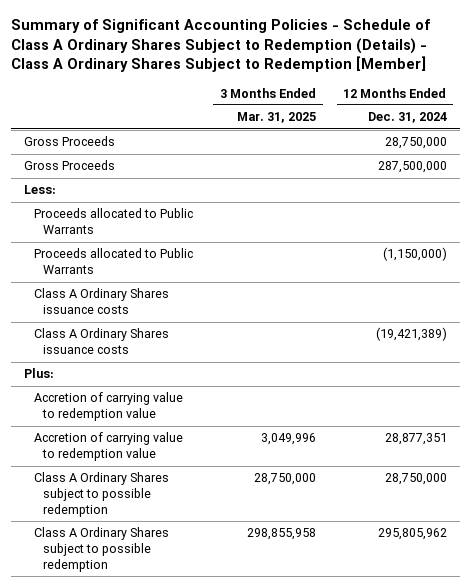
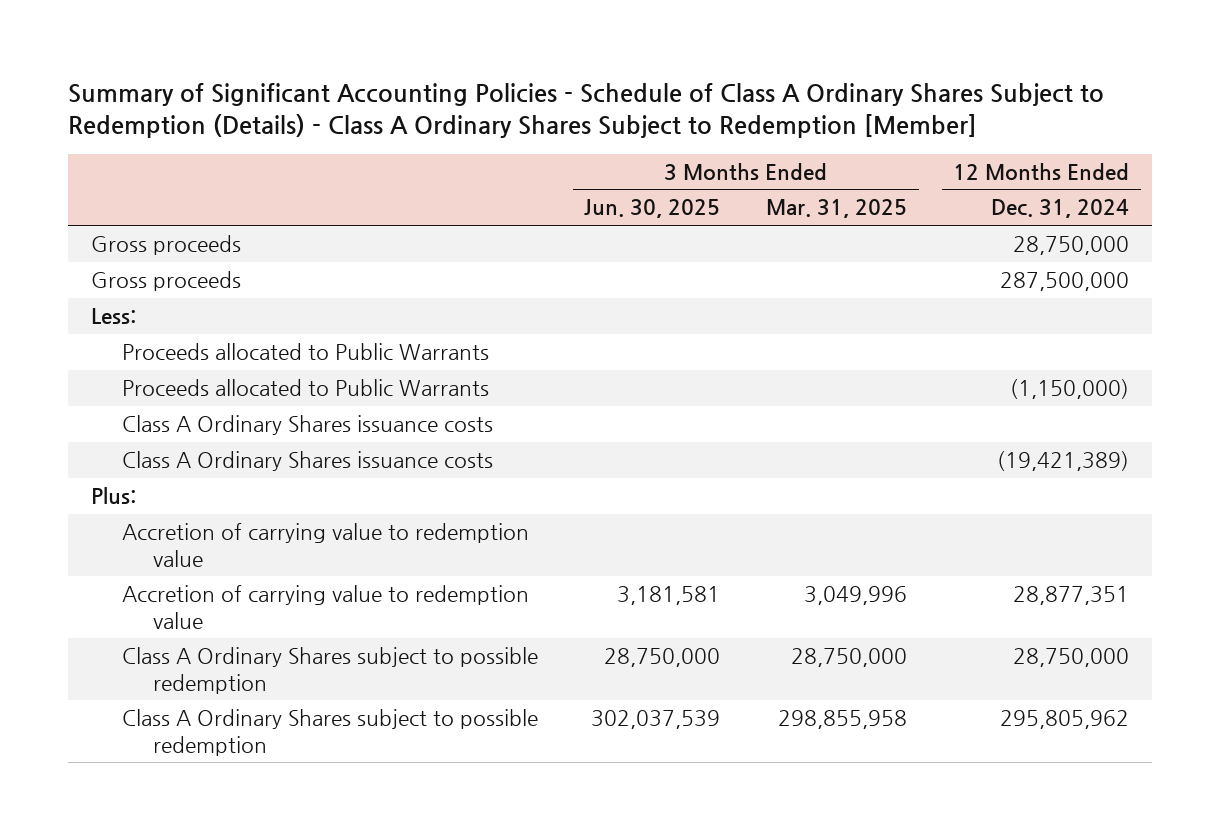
none -> [584,199,721,219] Jun. 30, 2025
[24,136,116,147] Gross Proceeds -> [91,235,242,256] Gross proceeds
[24,160,116,171] Gross Proceeds -> [91,271,242,292] Gross proceeds

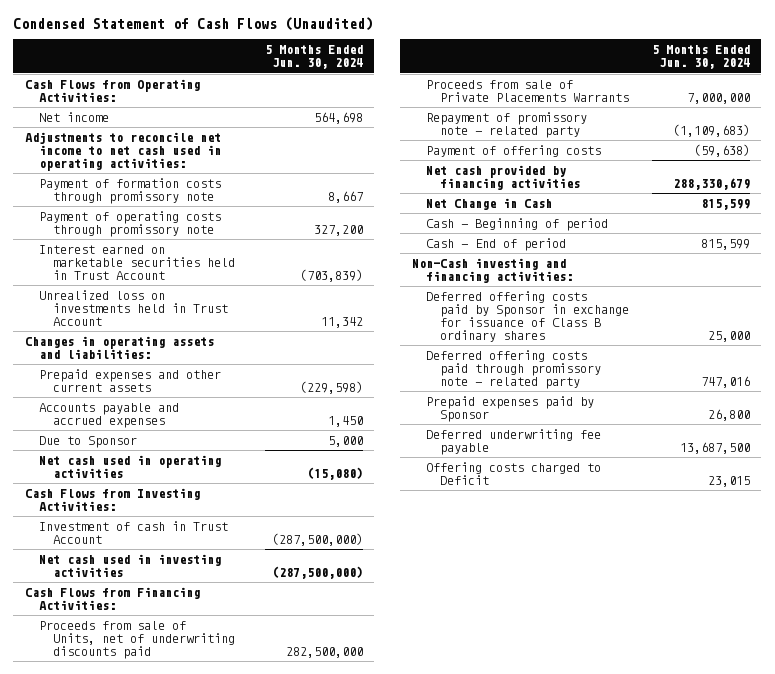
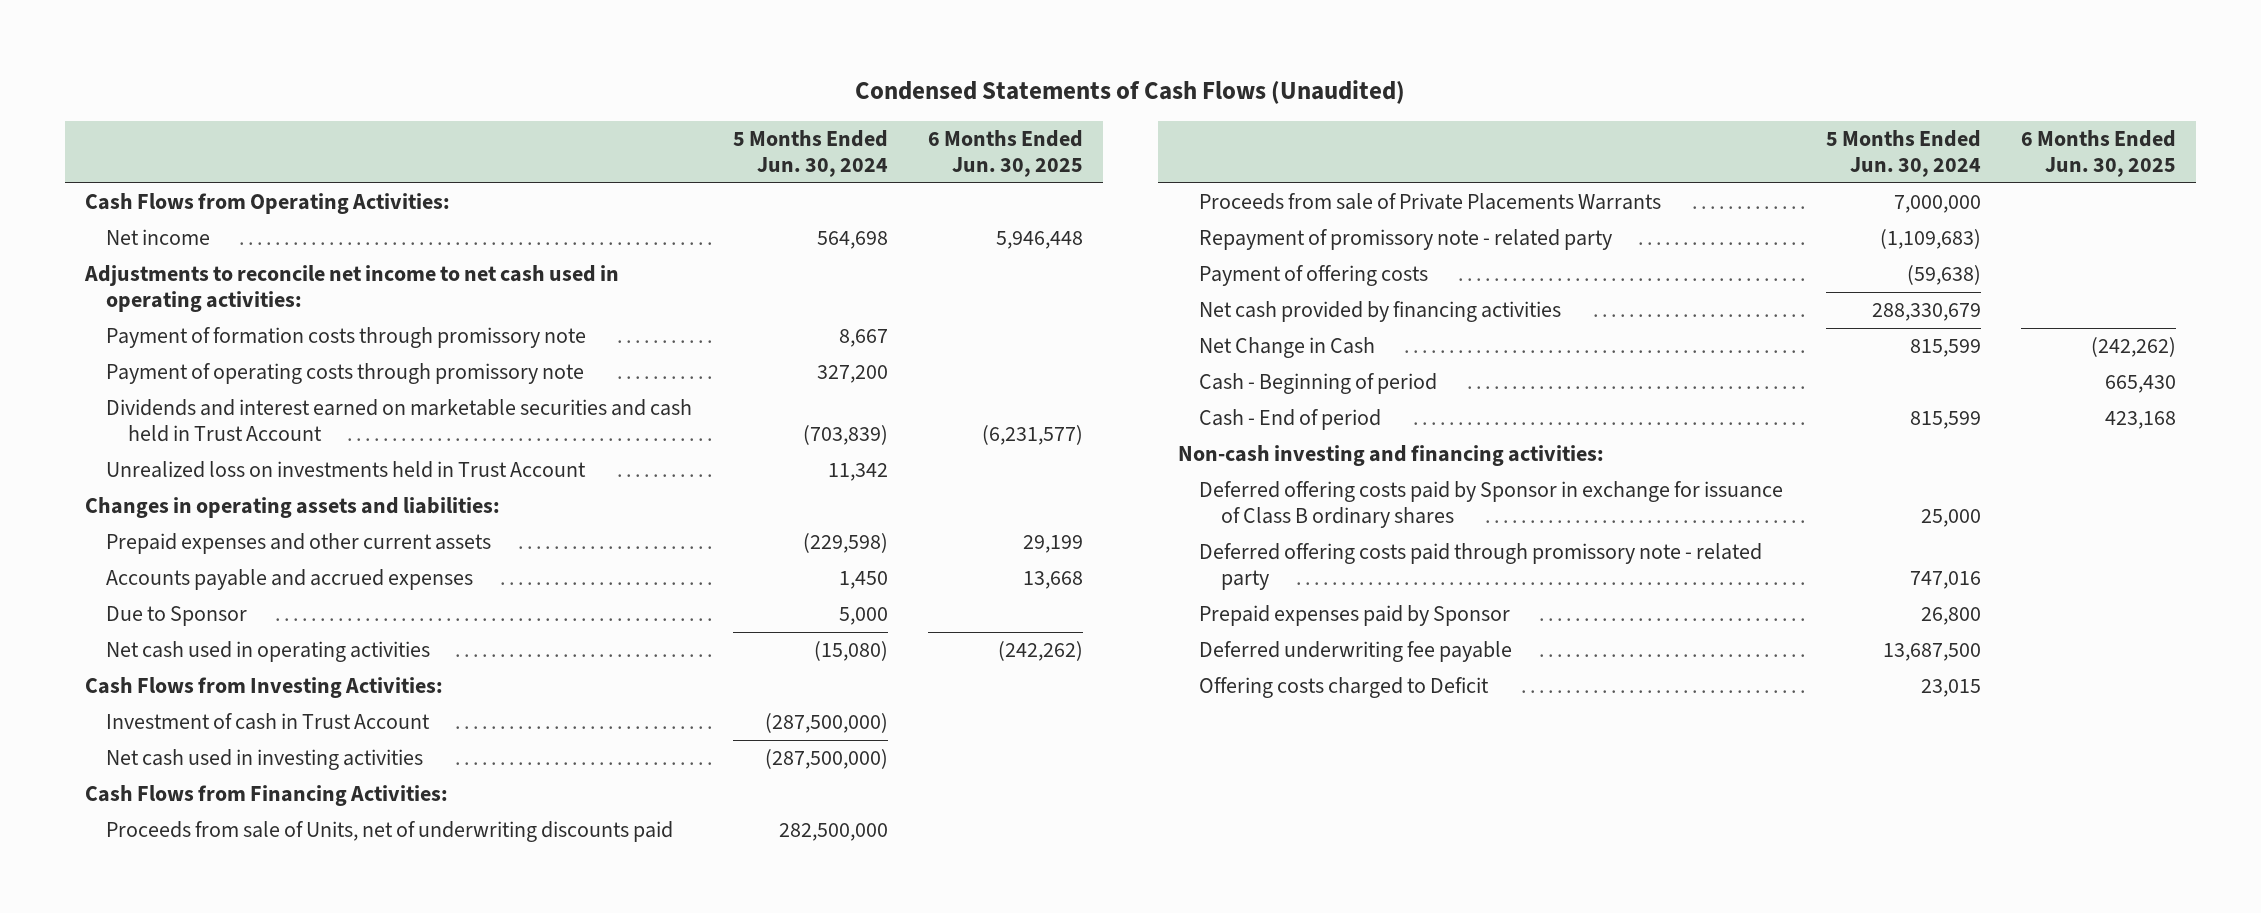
[13,17,374,32] Condensed Statement of Cash Flows (Unaudited) -> [855,79,1406,104] Condensed Statements of Cash Flows (Unaudited)
none -> [927,129,1083,177] 6 Months Ended Jun. 30, 2025
[38,244,235,280] Interest earned on marketable securities held in Trust Account -> [106,399,693,443] Dividends and interest earned on marketable securities and cash held in Trust Account
[411,257,573,283] Non-Cash investing and financing activities: -> [1177,445,1604,467] Non-cash investing and financing activities:

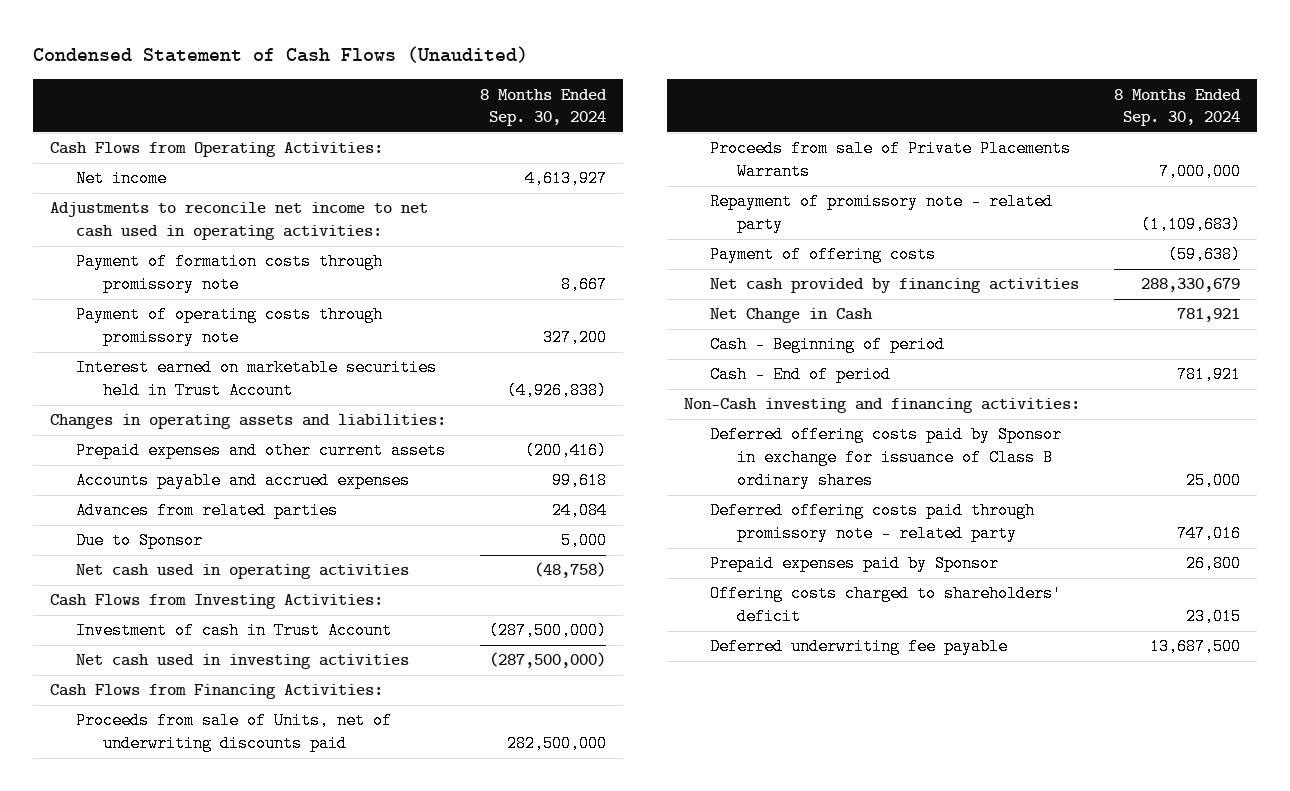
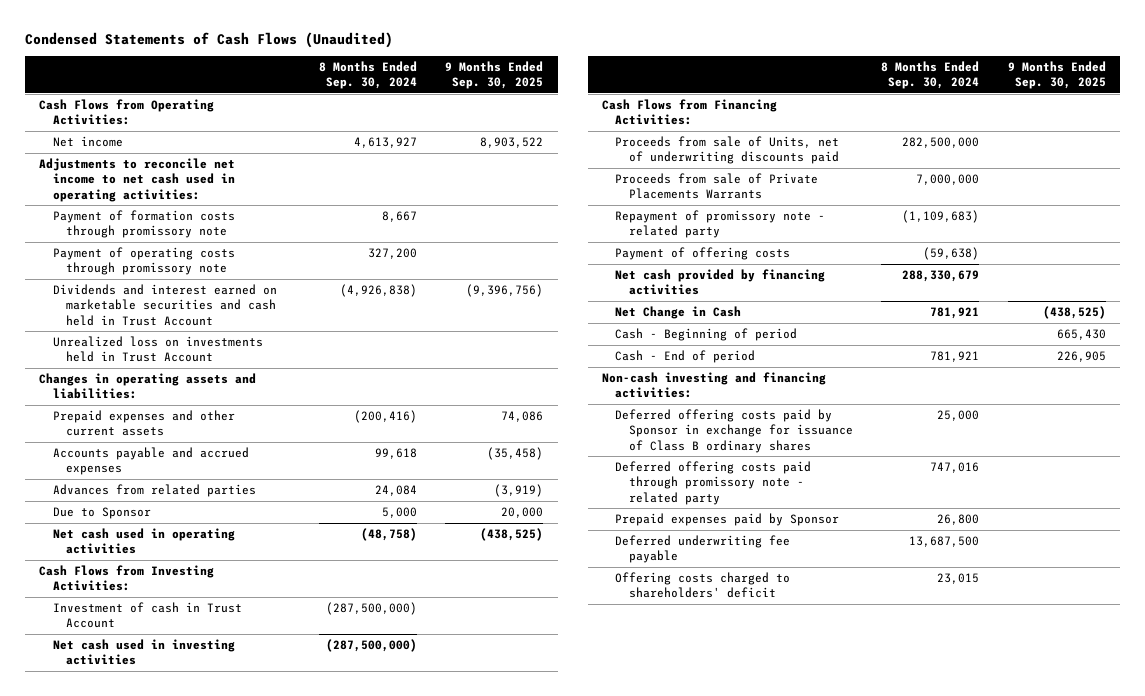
[33,46,529,64] Condensed Statement of Cash Flows (Unaudited) -> [25,31,394,48] Condensed Statements of Cash Flows (Unaudited)
none -> [445,60,544,90] 9 Months Ended Sep. 30, 2025
[76,359,438,400] Interest earned on marketable securities held in Trust Account -> [52,284,277,326] Dividends and interest earned on marketable securities and cash held in Trust Account
none -> [52,336,263,363] Unrealized loss on investments held in Trust Account
[684,398,1081,414] Non-Cash investing and financing activities: -> [602,372,827,399] Non-cash investing and financing activities:
[710,585,1063,626] Offering costs charged to shareholders' deficit -> [615,572,791,599] Offering costs charged to shareholders' deficit

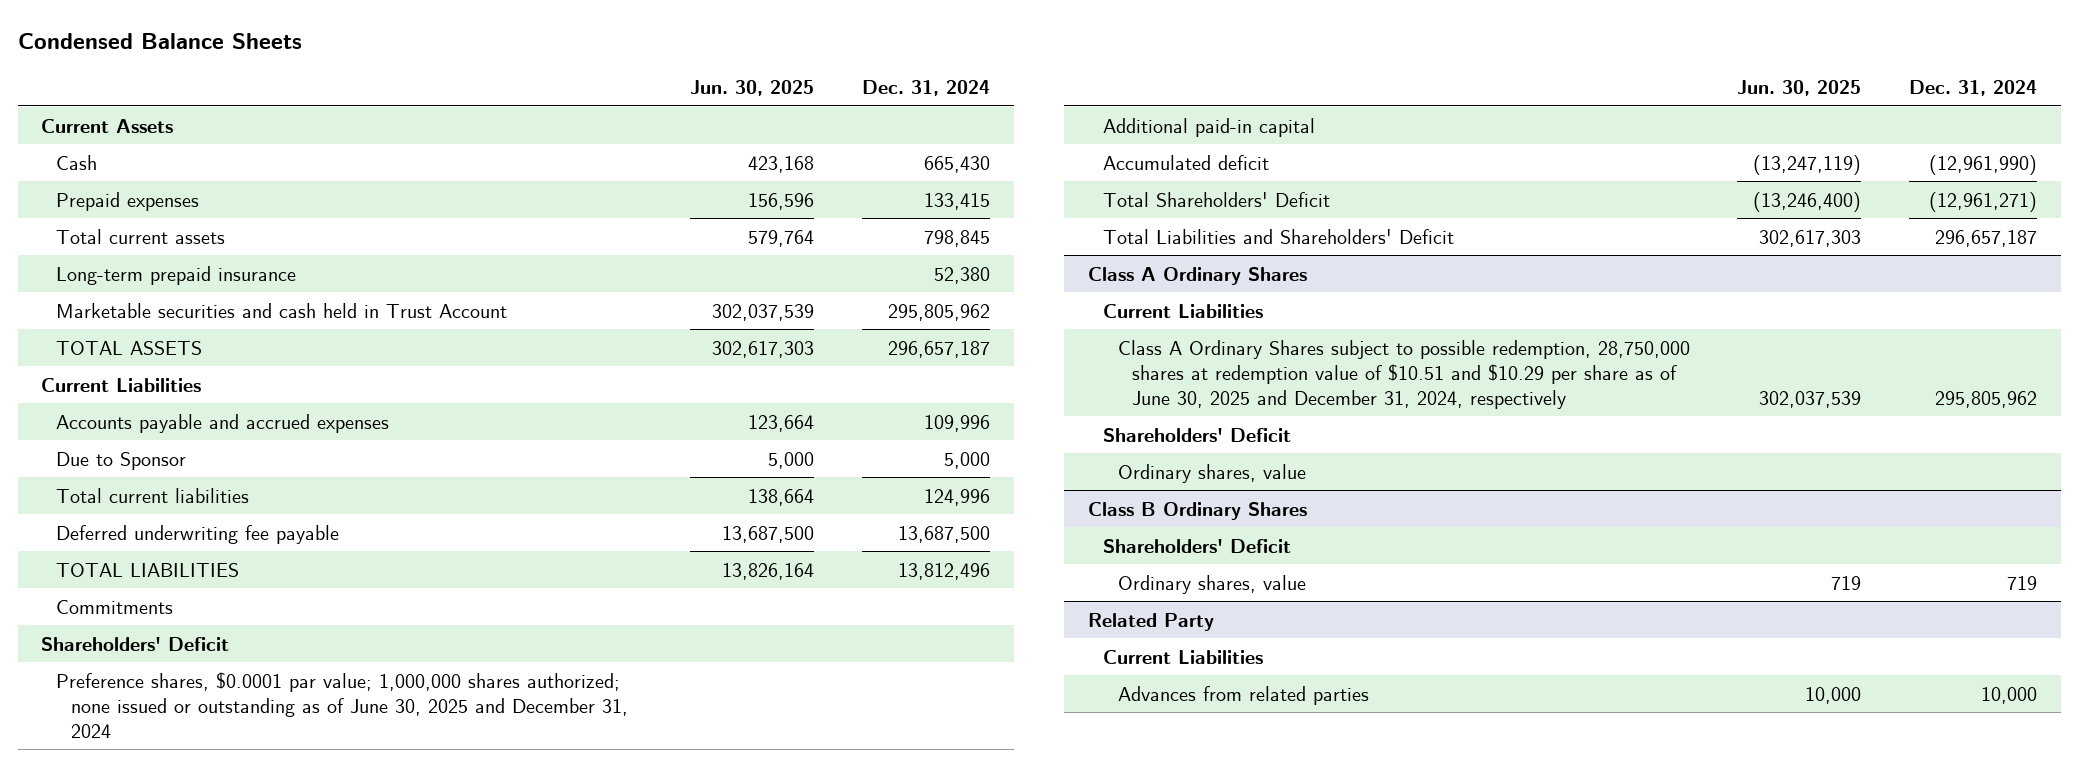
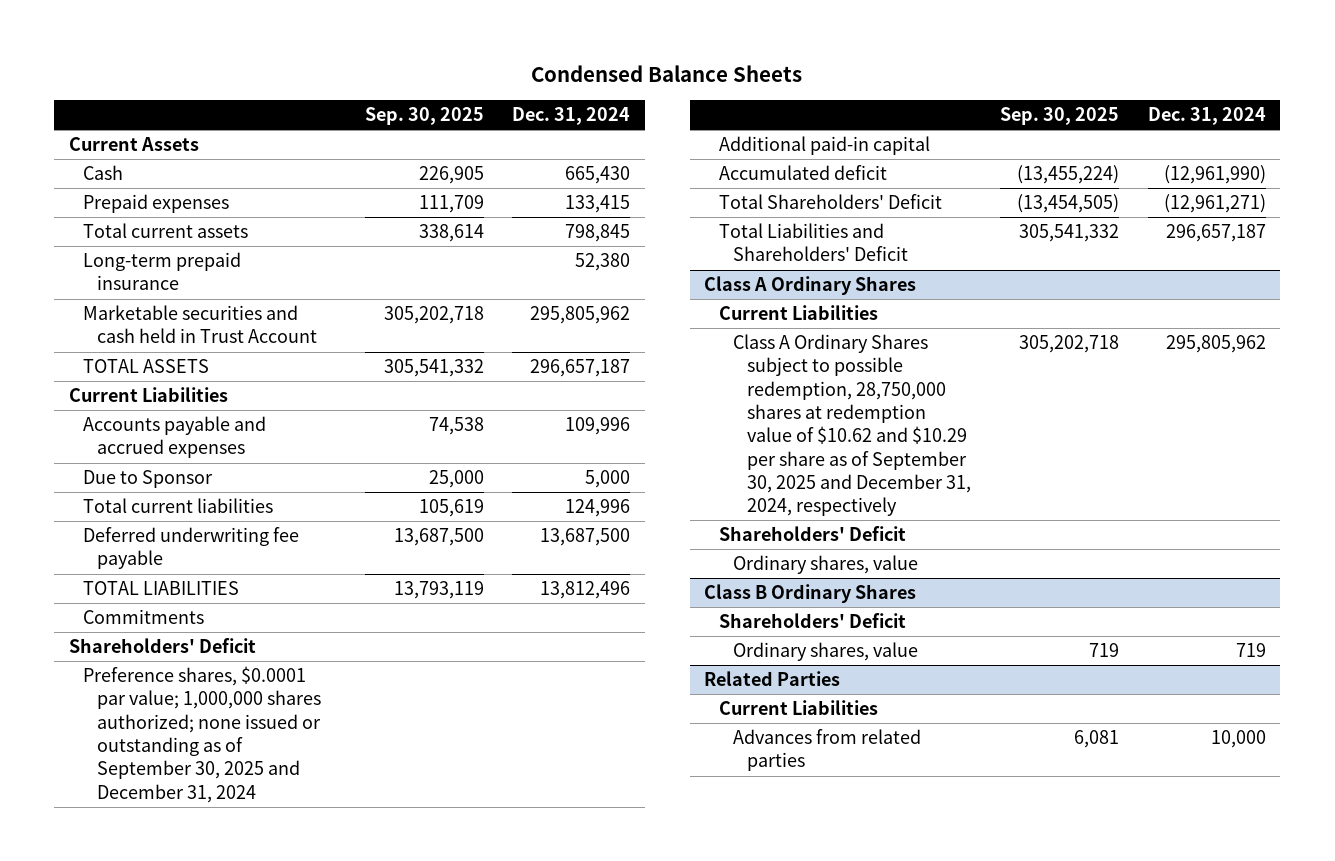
[690,80,815,97] Jun. 30, 2025 -> none
none -> [364,107,484,126] Sep. 30, 2025
[56,671,628,738] Preference shares, $0.0001 par value; 1,000,000 shares authorized; none issued or outstanding as of June 30, 2025 and December 31, 2024 -> [83,666,322,803] Preference shares, $0.0001 par value; 1,000,000 shares authorized; none issued or outstanding as of September 30, 2025 and December 31, 2024
[1117,339,1690,409] Class A Ordinary Shares subject to possible redemption, 28,750,000 shares at redemption value of $10.51 and $10.29 per share as of June 30, 2025 and December 31, 2024, respectively -> [732,334,972,517] Class A Ordinary Shares subject to possible redemption, 28,750,000 shares at redemption value of $10.62 and $10.29 per share as of September 30, 2025 and December 31, 2024, respectively
[1088,612,1215,631] Related Party -> [704,671,841,687] Related Parties

